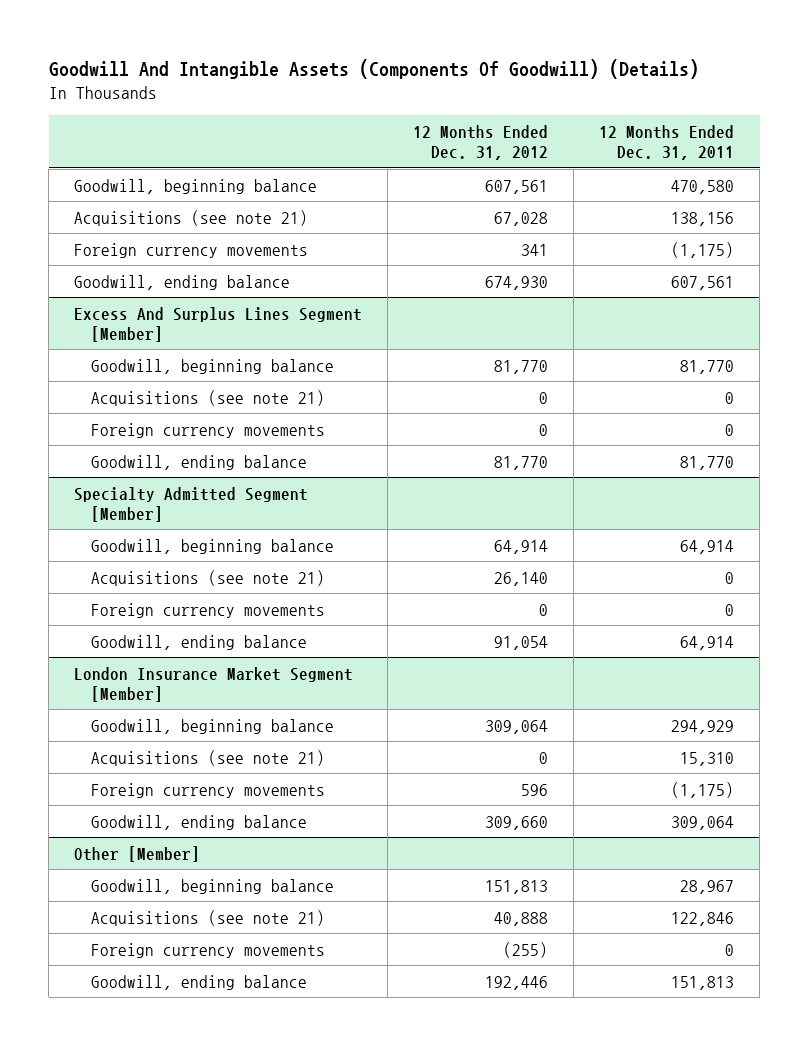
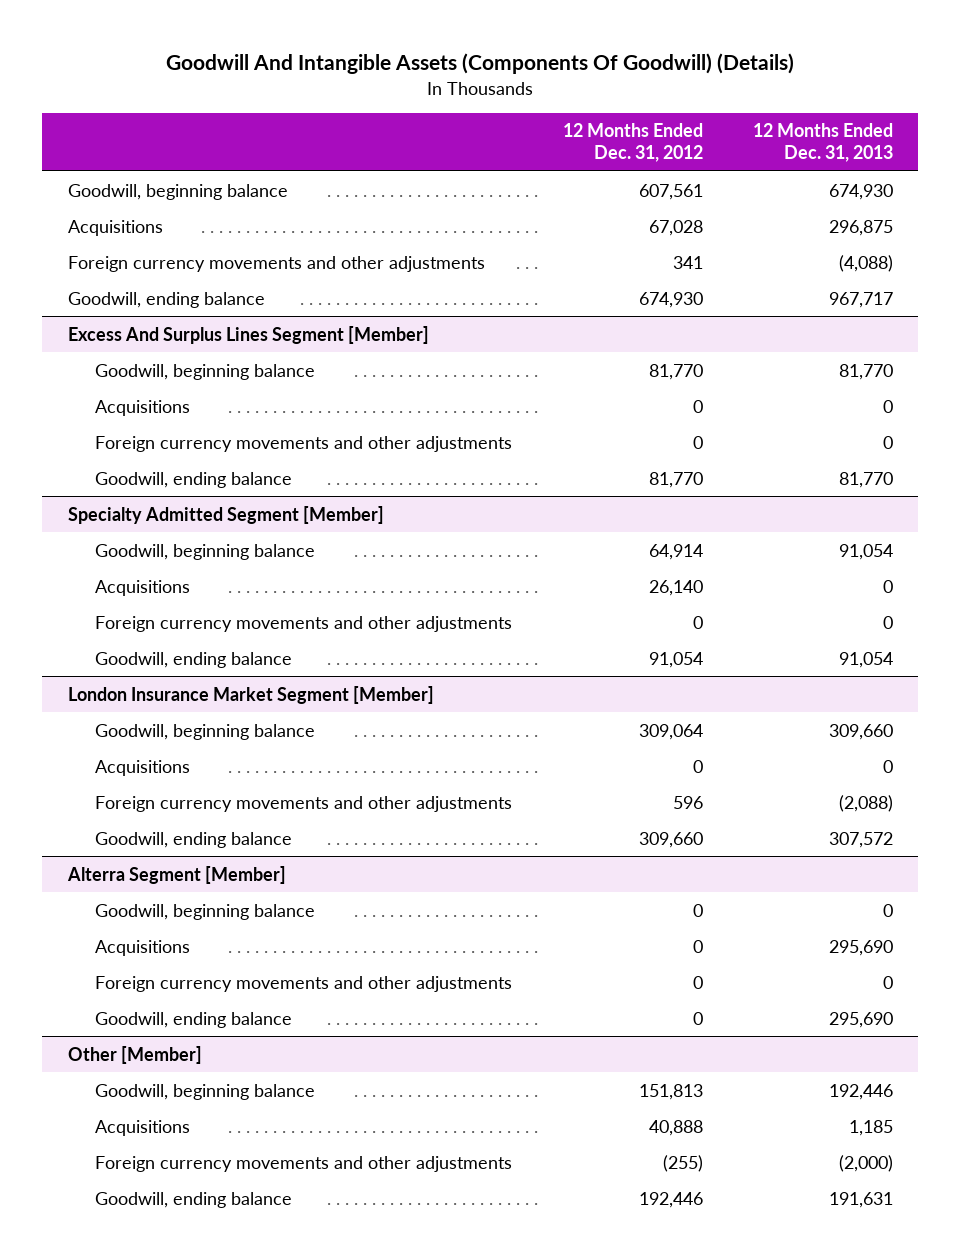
[599,124,735,161] 12 Months Ended Dec. 31, 2011 -> none
none -> [753,123,894,163] 12 Months Ended Dec. 31, 2013
[74,209,309,226] Acquisitions (see note 21) -> [67,219,163,236] Acquisitions
[74,242,309,258] Foreign currency movements -> [67,255,485,272] Foreign currency movements and other adjustments
[90,389,325,406] Acquisitions (see note 21) -> [95,399,191,416] Acquisitions
[90,422,325,438] Foreign currency movements -> [95,435,513,452] Foreign currency movements and other adjustments
[90,569,325,586] Acquisitions (see note 21) -> [95,579,191,596] Acquisitions
[90,602,325,618] Foreign currency movements -> [95,615,513,632] Foreign currency movements and other adjustments
[90,749,325,766] Acquisitions (see note 21) -> [95,759,191,776] Acquisitions
[90,782,325,798] Foreign currency movements -> [95,795,513,812] Foreign currency movements and other adjustments
none -> [66,865,286,884] Alterra Segment [Member]
none -> [95,903,316,920] Goodwill, beginning balance
none -> [95,939,191,956] Acquisitions
none -> [95,975,513,992] Foreign currency movements and other adjustments
none -> [95,1011,293,1028] Goodwill, ending balance
[90,909,325,926] Acquisitions (see note 21) -> [95,1119,191,1136] Acquisitions
[90,942,325,958] Foreign currency movements -> [95,1155,513,1172] Foreign currency movements and other adjustments

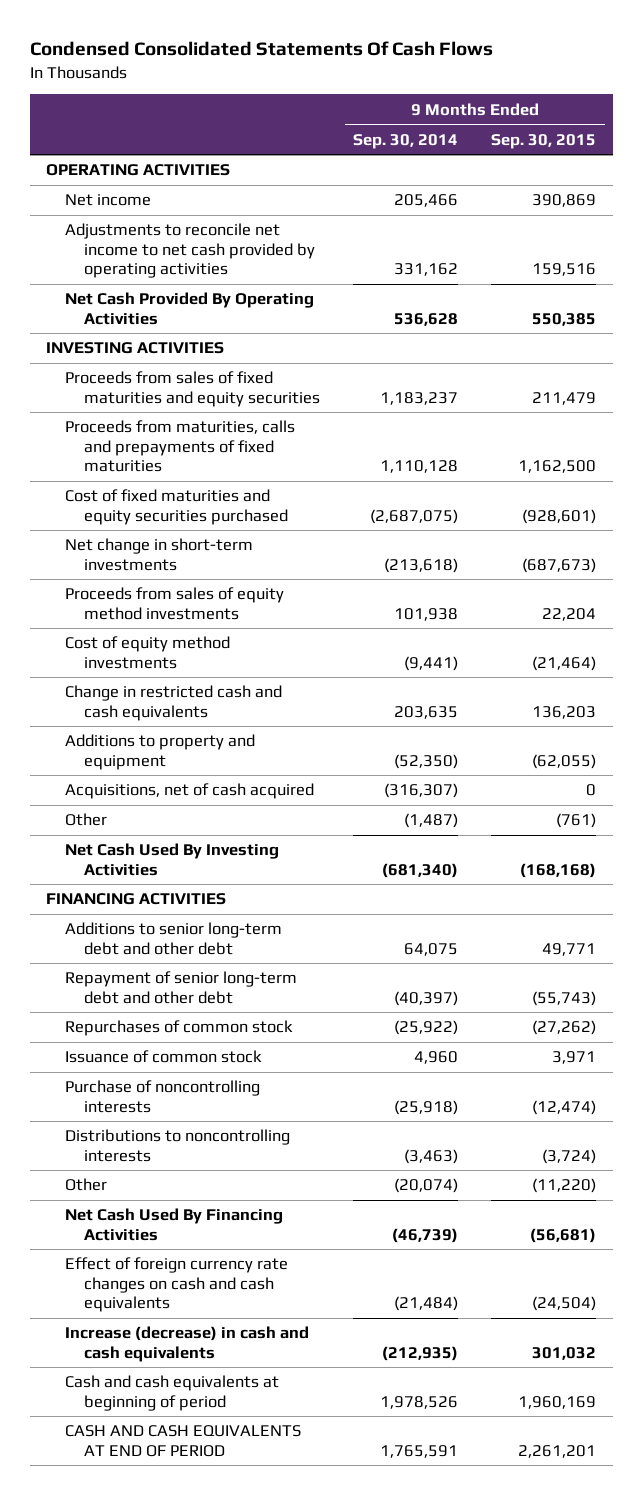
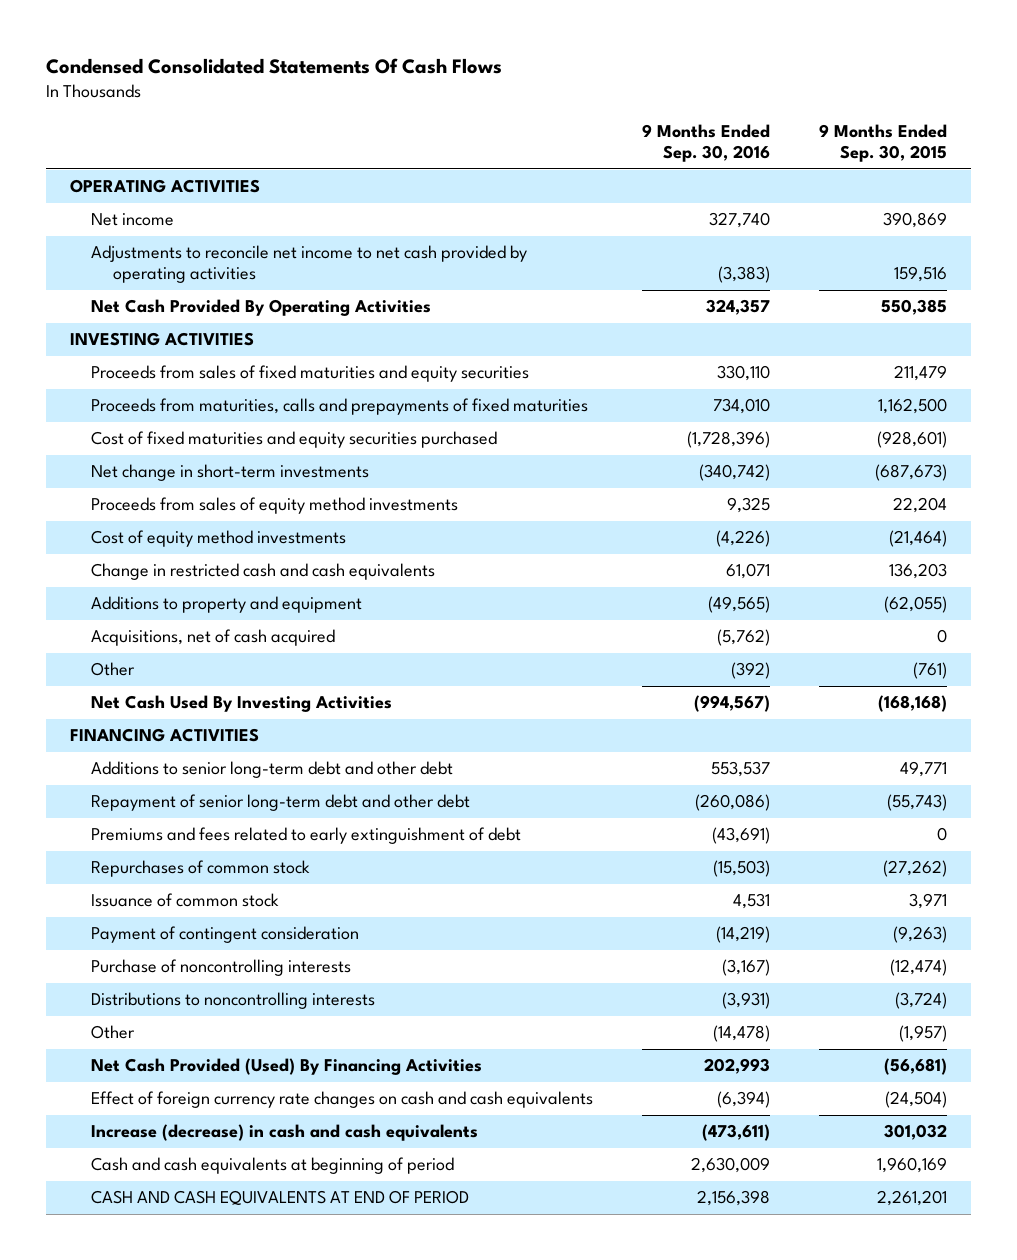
[352,133,458,149] Sep. 30, 2014 -> none
none -> [642,124,771,163] 9 Months Ended Sep. 30, 2016
none -> [91,827,522,845] Premiums and fees related to early extinguishment of debt
none -> [91,926,360,944] Payment of contingent consideration
[532,1178,597,1194] (11,220) -> [898,1025,947,1043] (1,957)
[64,1208,283,1241] Net Cash Used By Financing Activities -> [91,1058,483,1076] Net Cash Provided (Used) By Financing Activities

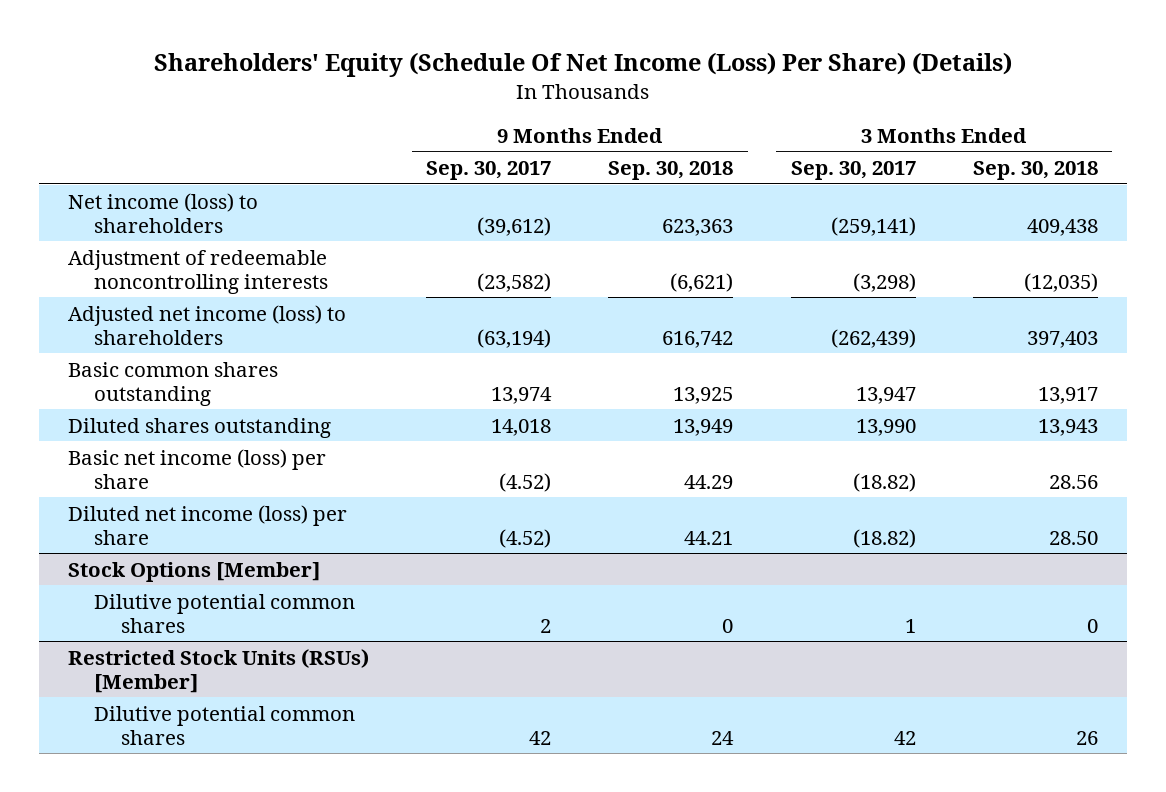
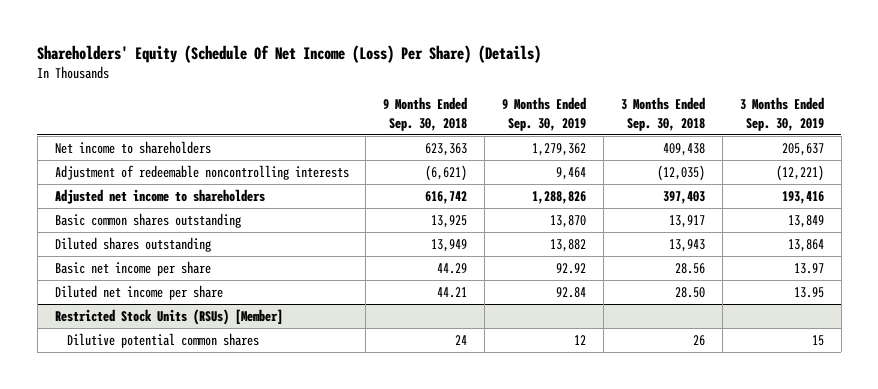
[426,160,552,180] Sep. 30, 2017 -> none
[790,160,916,180] Sep. 30, 2017 -> none
none -> [502,97,587,131] 9 Months Ended Sep. 30, 2019
none -> [739,97,824,131] 3 Months Ended Sep. 30, 2019
[68,192,259,233] Net income (loss) to shareholders -> [54,140,211,154] Net income to shareholders
[68,304,347,345] Adjusted net income (loss) to shareholders -> [54,188,265,204] Adjusted net income to shareholders
[68,561,321,582] Stock Options [Member] -> none
[94,593,356,633] Dilutive potential common shares -> none
[68,448,327,489] Basic net income (loss) per share -> [54,260,211,276] Basic net income per share
[68,504,348,545] Diluted net income (loss) per share -> [54,284,223,300] Diluted net income per share

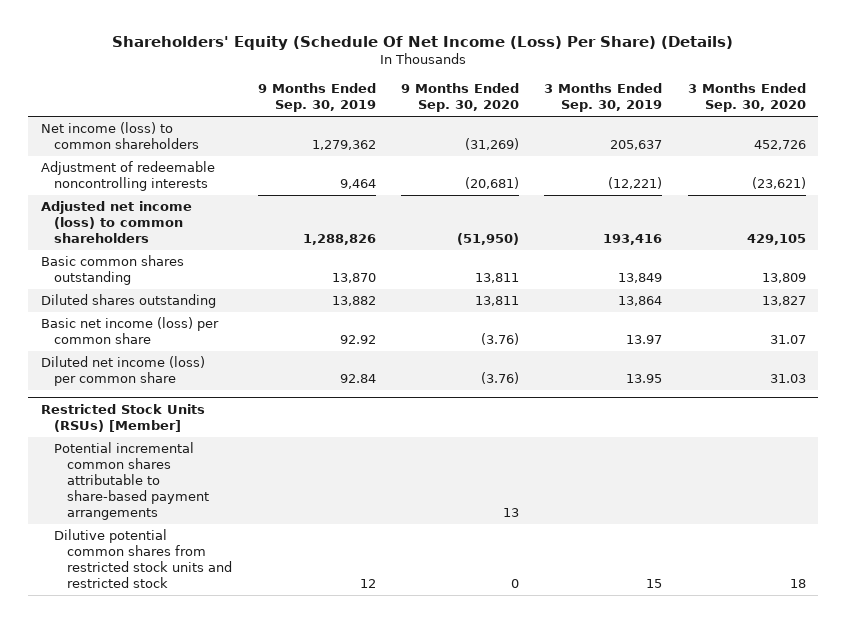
[383,97,468,131] 9 Months Ended Sep. 30, 2018 -> none
[621,97,706,131] 3 Months Ended Sep. 30, 2018 -> none
none -> [400,83,519,112] 9 Months Ended Sep. 30, 2020
none -> [687,83,806,112] 3 Months Ended Sep. 30, 2020
[54,140,211,154] Net income to shareholders -> [40,122,199,150] Net income (loss) to common shareholders
[54,188,265,204] Adjusted net income to shareholders -> [40,201,192,243] Adjusted net income (loss) to common shareholders
[54,260,211,276] Basic net income per share -> [40,317,219,345] Basic net income (loss) per common share
[54,284,223,300] Diluted net income per share -> [40,356,205,387] Diluted net income (loss) per common share
none -> [53,442,210,520] Potential incremental common shares attributable to share-based payment arrangements
[67,332,260,348] Dilutive potential common shares -> [53,529,233,588] Dilutive potential common shares from restricted stock units and restricted stock

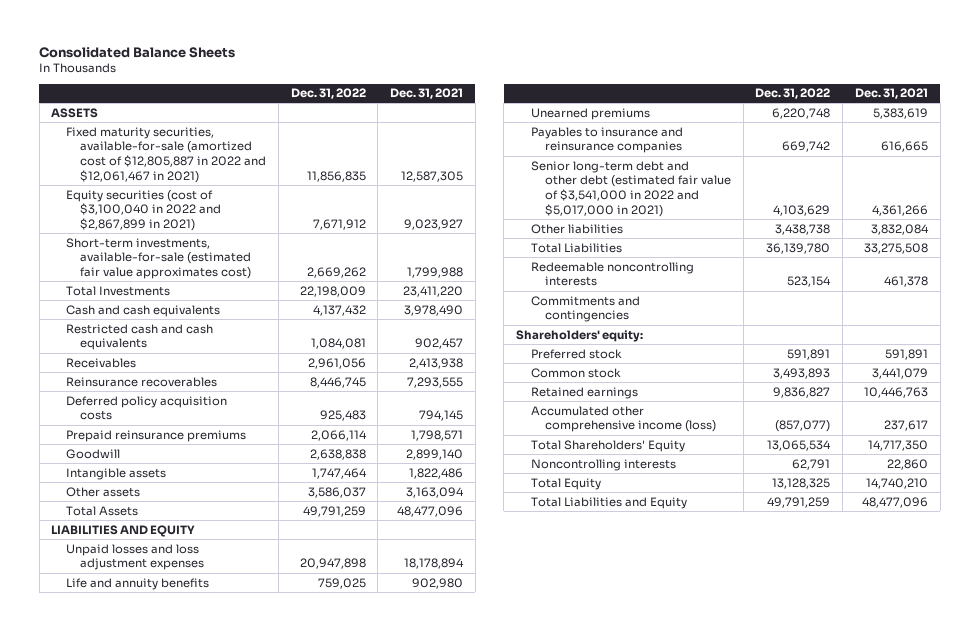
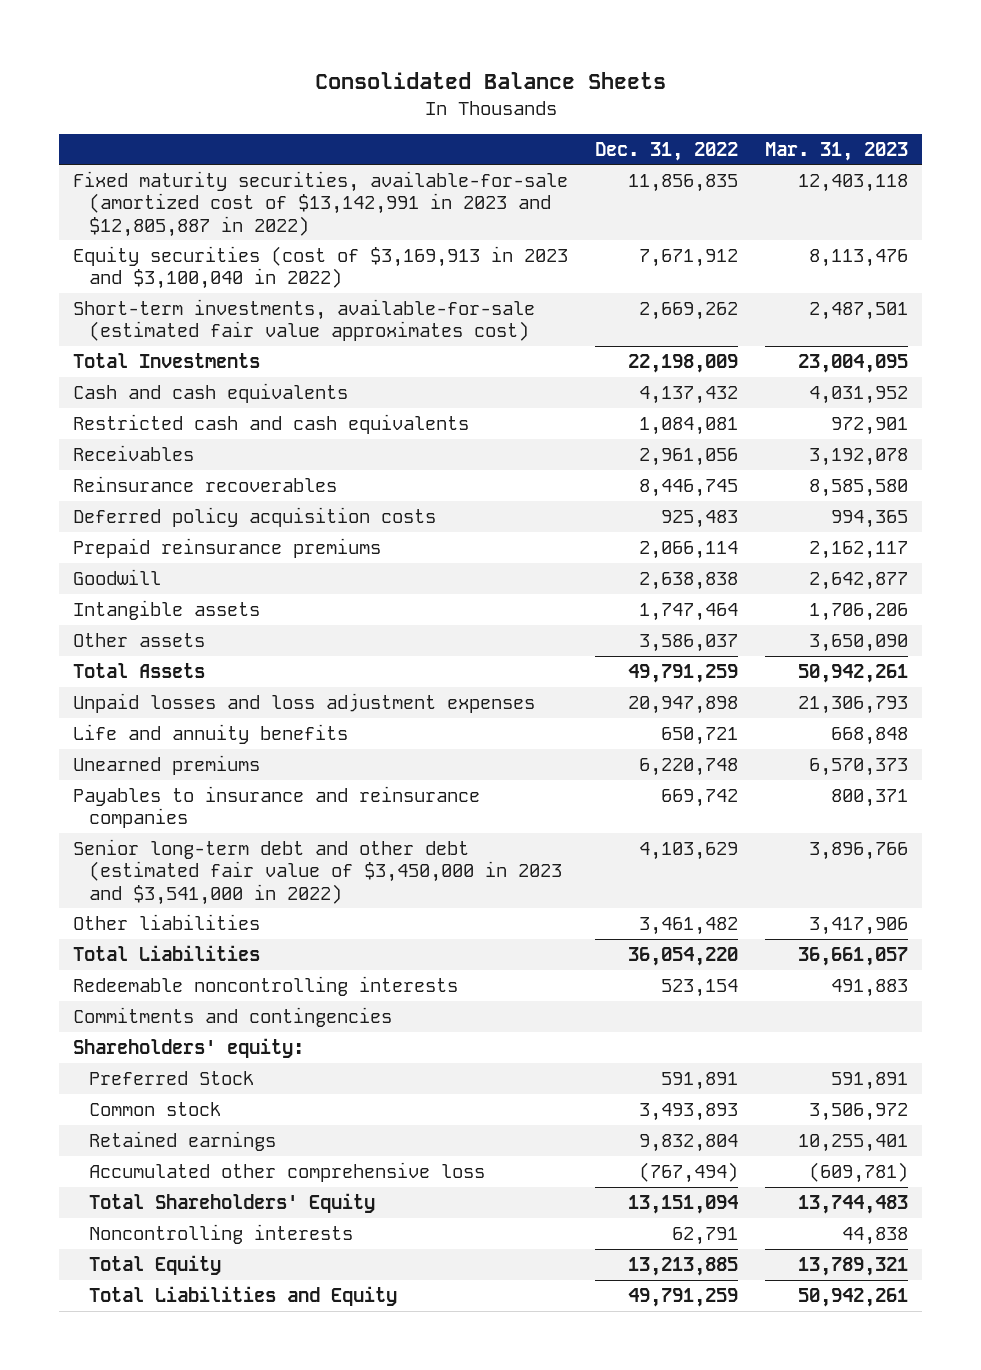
[390,88,464,100] Dec. 31, 2021 -> none
none -> [765,141,909,161] Mar. 31, 2023
[51,107,99,118] ASSETS -> none
[65,126,267,183] Fixed maturity securities, available-for-sale (amortized cost of $12,805,887 in 2022 and $12,061,467 in 2021) -> [72,170,568,237] Fixed maturity securities, available-for-sale (amortized cost of $13,142,991 in 2023 and $12,805,887 in 2022)
[65,189,222,232] Equity securities (cost of $3,100,040 in 2022 and $2,867,899 in 2021) -> [72,245,568,290] Equity securities (cost of $3,169,913 in 2023 and $3,100,040 in 2022)
[51,524,196,537] LIABILITIES AND EQUITY -> none
[317,577,366,589] 759,025 -> [661,726,739,745] 650,721
[530,160,731,217] Senior long-term debt and other debt (estimated fair value of $3,541,000 in 2022 and $5,017,000 in 2021) -> [72,838,562,905] Senior long-term debt and other debt (estimated fair value of $3,450,000 in 2023 and $3,541,000 in 2022)
[775,223,831,235] 3,438,738 -> [639,916,739,935] 3,461,482
[766,242,831,254] 36,139,780 -> [628,946,739,966] 36,054,220
[530,348,622,359] Preferred stock -> [88,1070,254,1085] Preferred Stock
[773,386,831,398] 9,836,827 -> [639,1133,739,1152] 9,832,804
[530,405,716,433] Accumulated other comprehensive income (loss) -> [88,1161,485,1182] Accumulated other comprehensive loss
[775,420,831,433] (857,077) -> [639,1161,739,1183] (767,494)
[767,439,832,451] 13,065,534 -> [628,1194,739,1214] 13,151,094
[772,477,831,489] 13,128,325 -> [628,1256,739,1276] 13,213,885

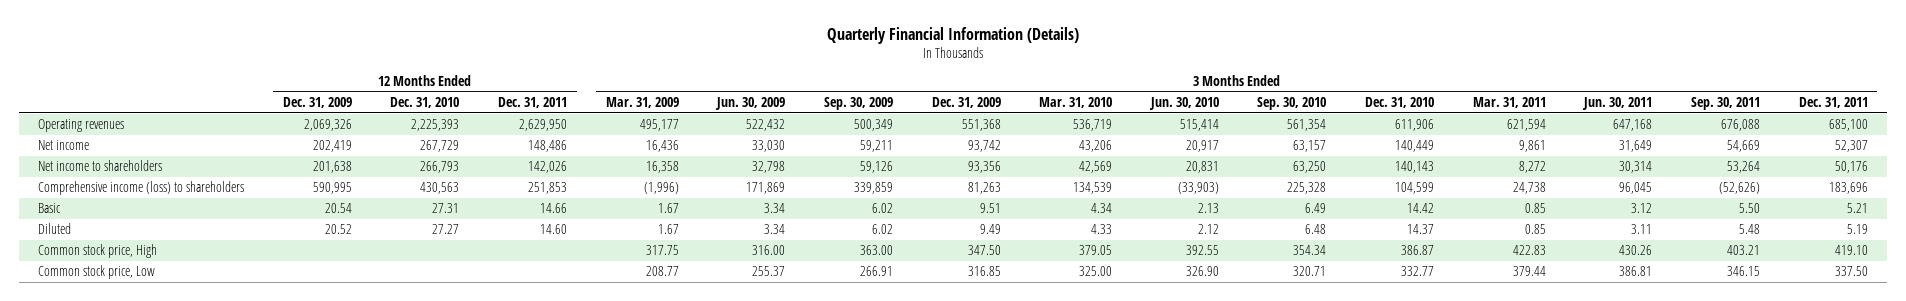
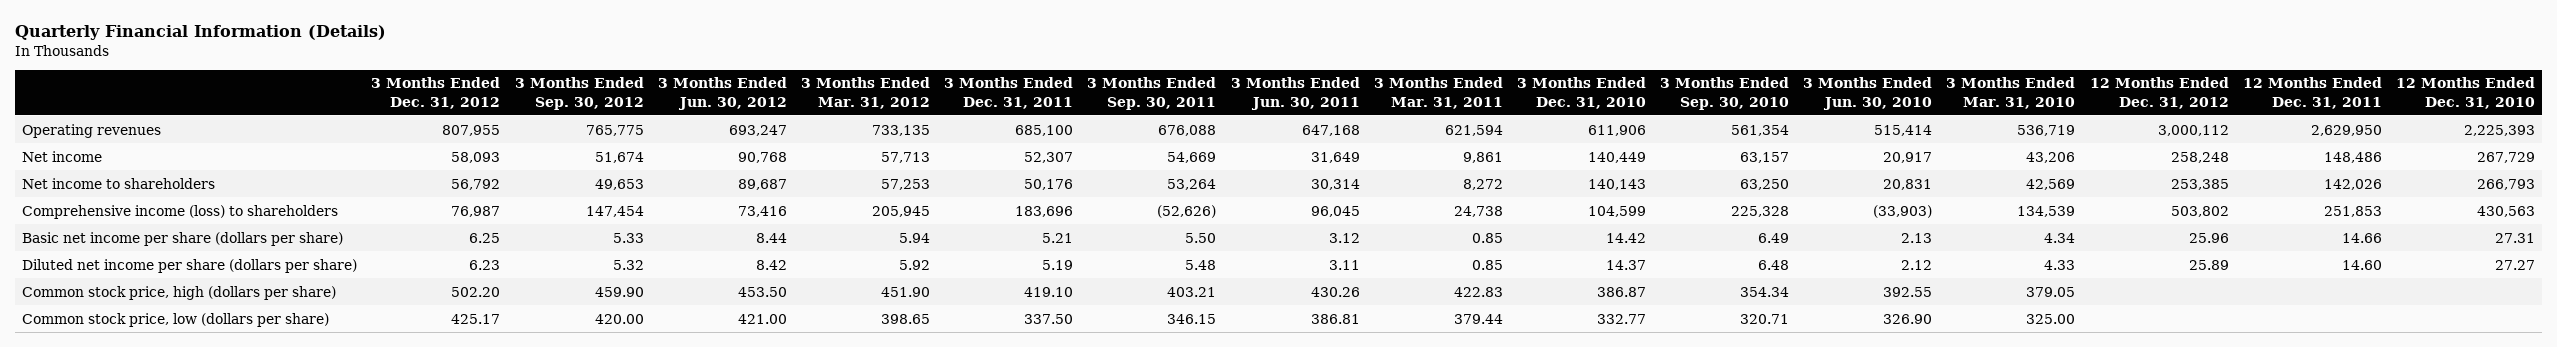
[282,97,352,109] Dec. 31, 2009 -> none
[605,97,679,109] Mar. 31, 2009 -> none
[715,97,786,111] Jun. 30, 2009 -> none
[823,97,893,111] Sep. 30, 2009 -> none
[931,97,1001,109] Dec. 31, 2009 -> none
none -> [371,77,501,109] 3 Months Ended Dec. 31, 2012
none -> [514,77,644,110] 3 Months Ended Sep. 30, 2012
none -> [657,77,787,110] 3 Months Ended Jun. 30, 2012
none -> [801,77,931,109] 3 Months Ended Mar. 31, 2012
none -> [2089,77,2229,109] 12 Months Ended Dec. 31, 2012
[38,203,62,214] Basic -> [22,231,344,246] Basic net income per share (dollars per share)
[38,223,72,235] Diluted -> [22,258,358,273] Diluted net income per share (dollars per share)
[38,244,158,259] Common stock price, High -> [22,285,337,300] Common stock price, high (dollars per share)
[38,265,156,280] Common stock price, Low -> [22,312,330,327] Common stock price, low (dollars per share)

